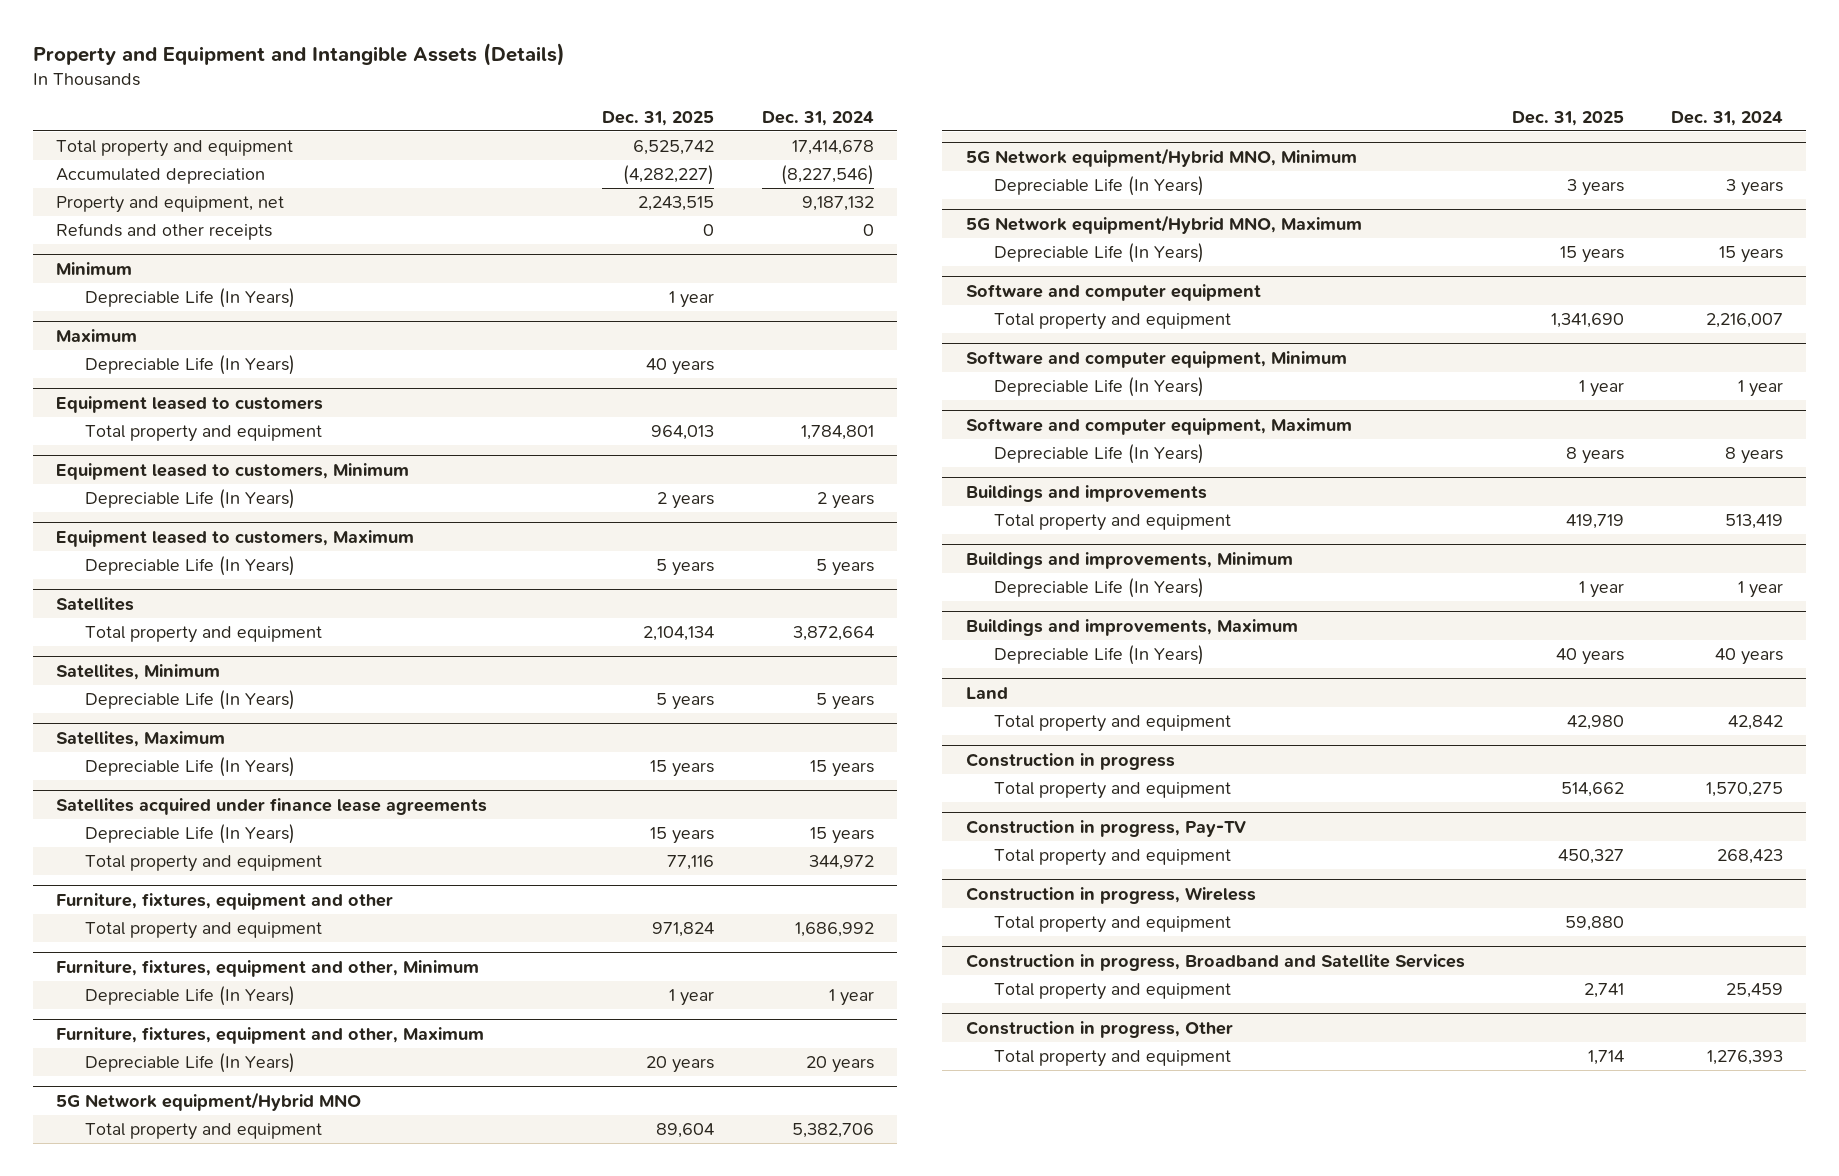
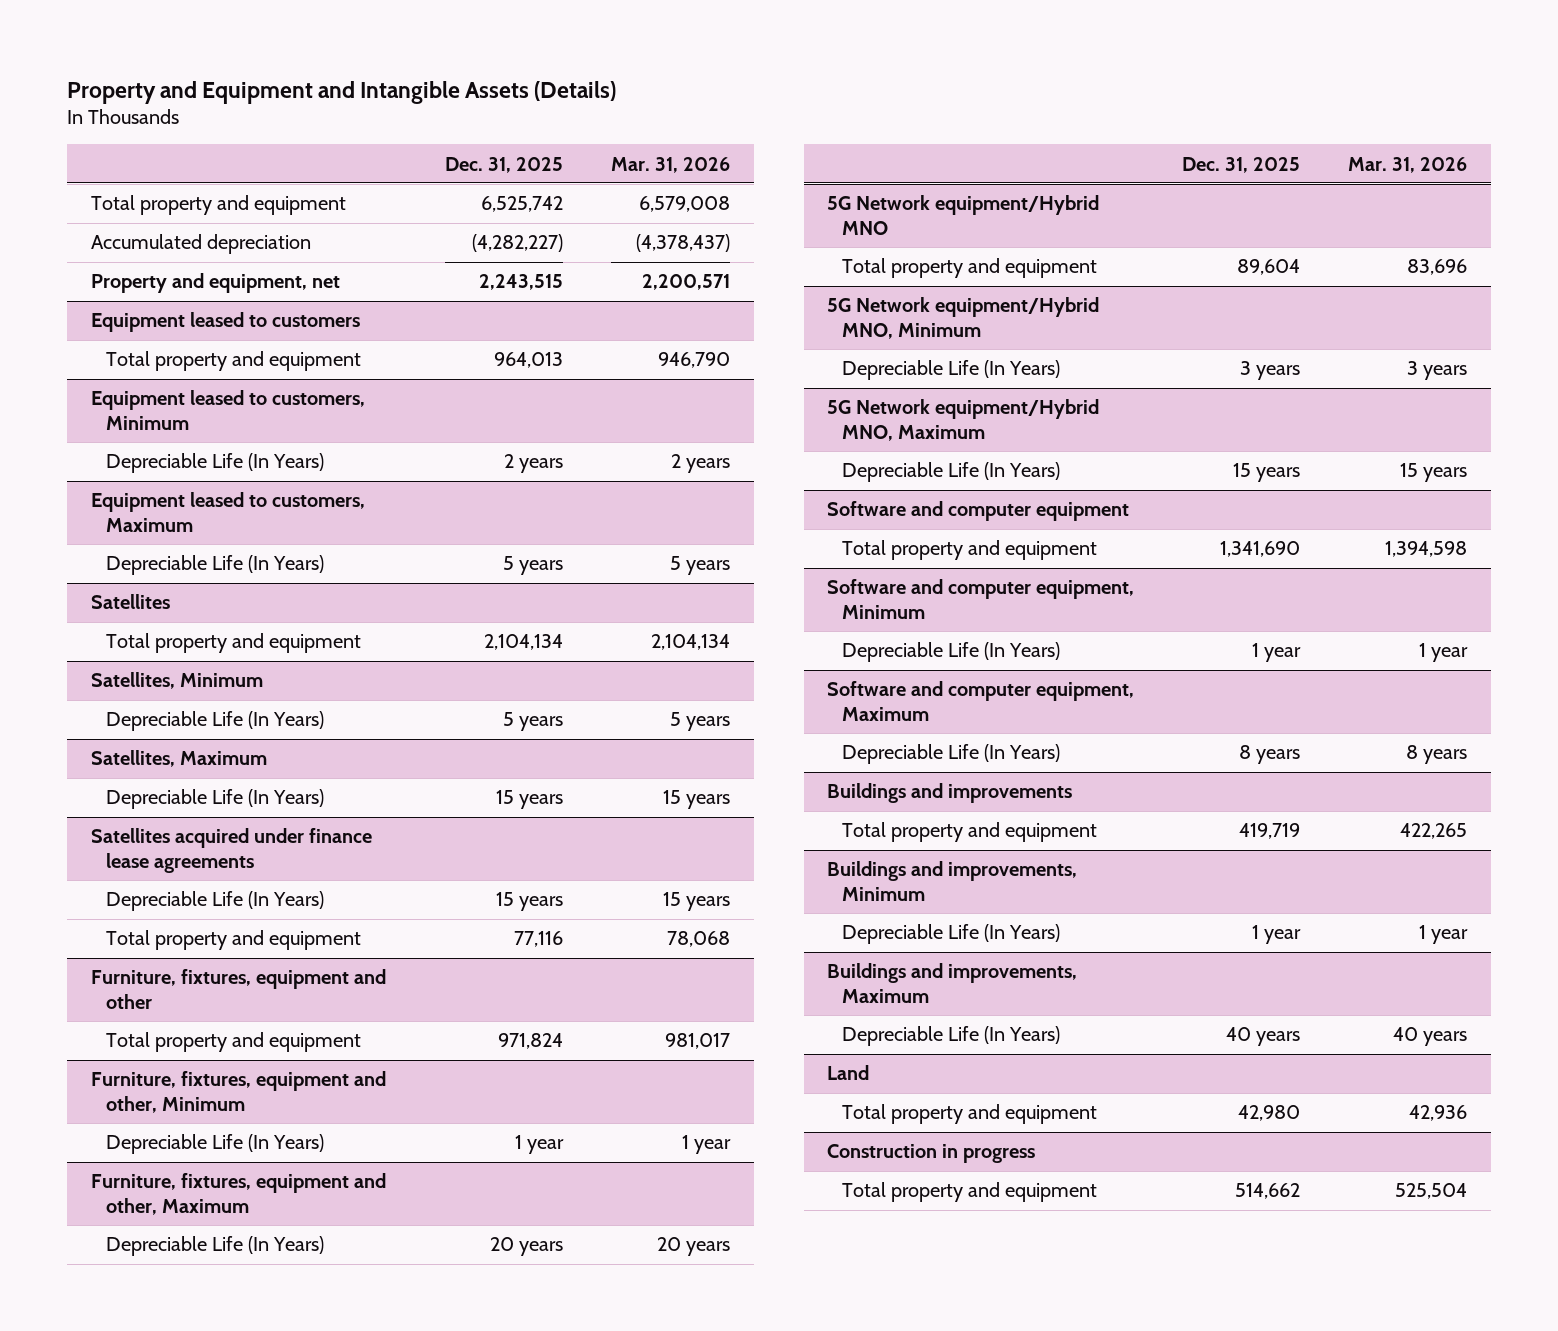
[761,111,874,127] Dec. 31, 2024 -> none
none -> [611,156,731,173] Mar. 31, 2026
[56,222,273,240] Refunds and other receipts -> none
[56,261,133,275] Minimum -> none
[84,287,295,308] Depreciable Life (In Years) -> none
[56,328,138,342] Maximum -> none
[84,354,295,375] Depreciable Life (In Years) -> none
[965,819,1246,837] Construction in progress, Pay-TV -> none
[994,848,1232,866] Total property and equipment -> none
[965,886,1256,904] Construction in progress, Wireless -> none
[994,915,1232,933] Total property and equipment -> none
[965,953,1465,971] Construction in progress, Broadband and Satellite Services -> none
[994,982,1232,1000] Total property and equipment -> none
[965,1020,1233,1038] Construction in progress, Other -> none
[994,1049,1232,1067] Total property and equipment -> none

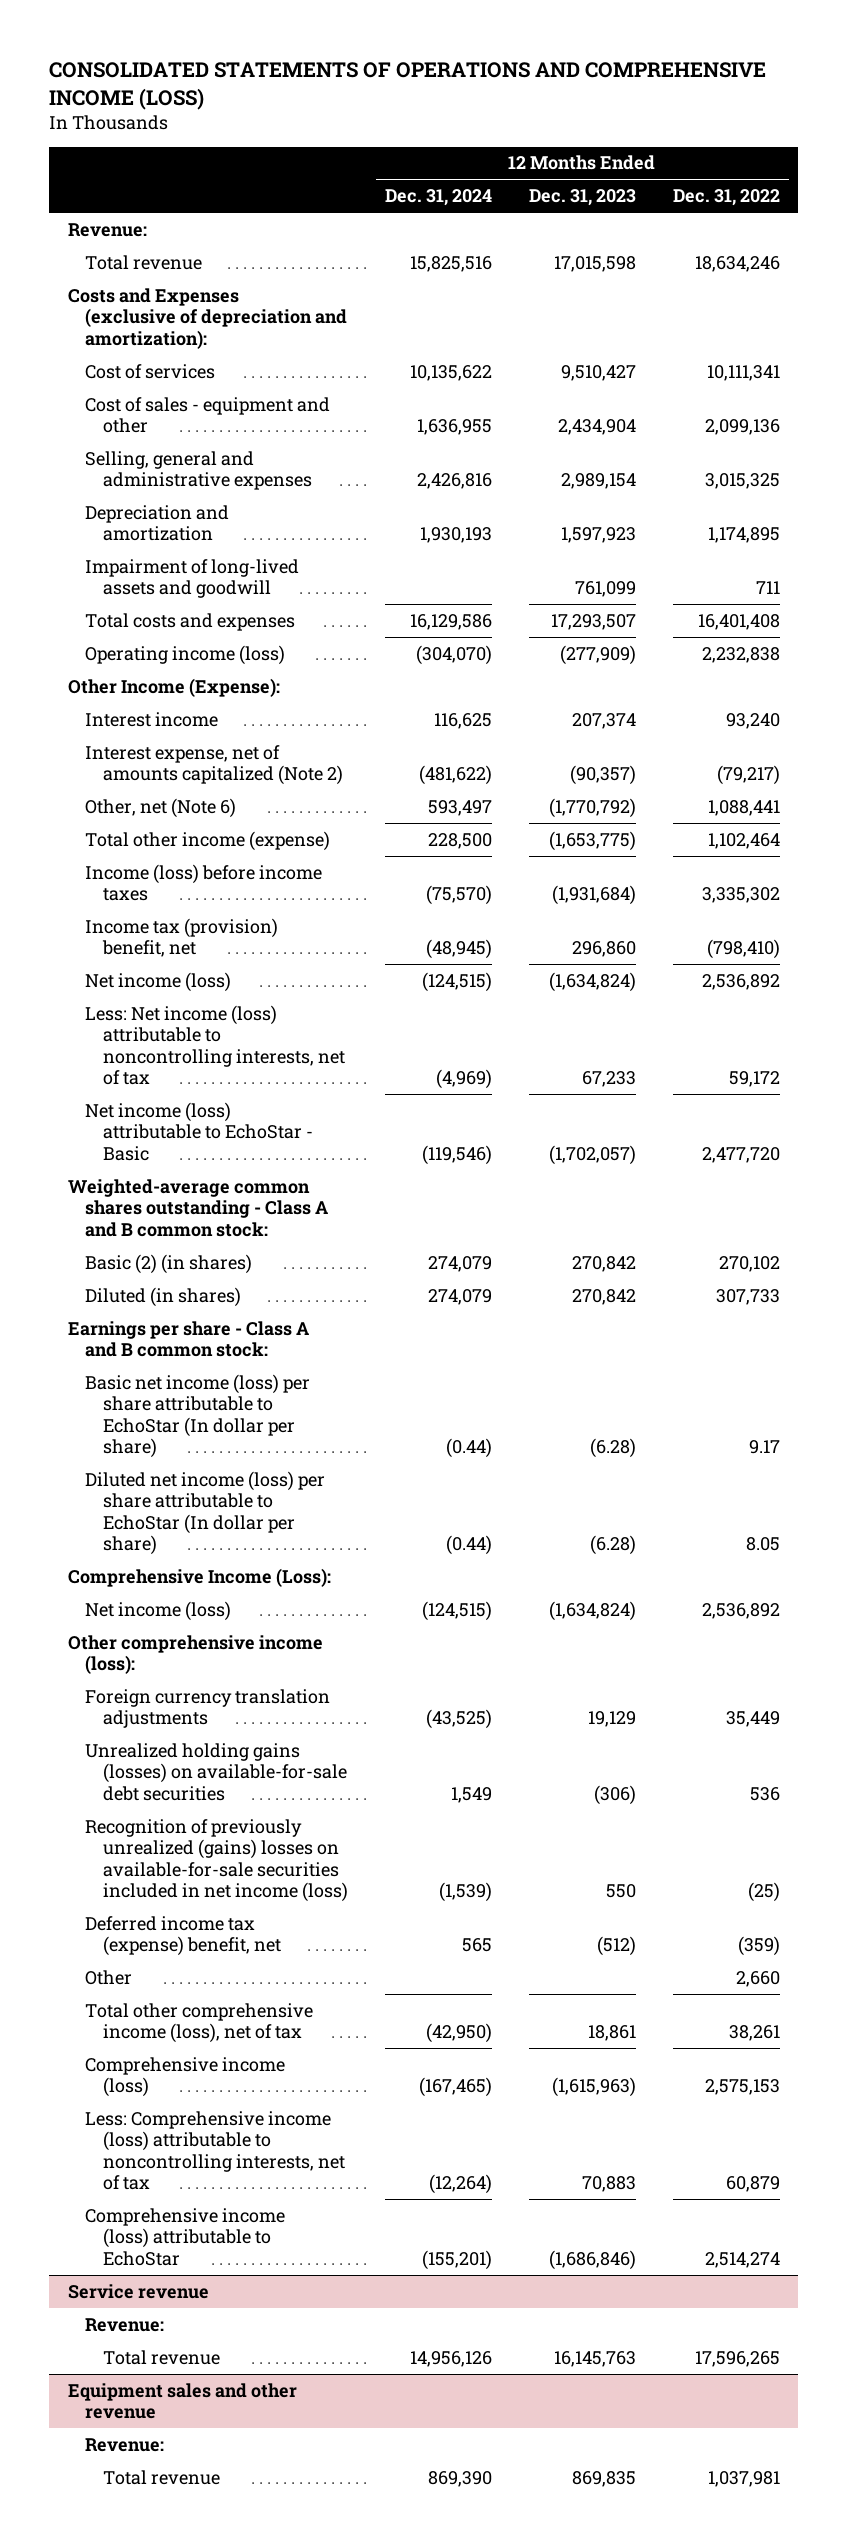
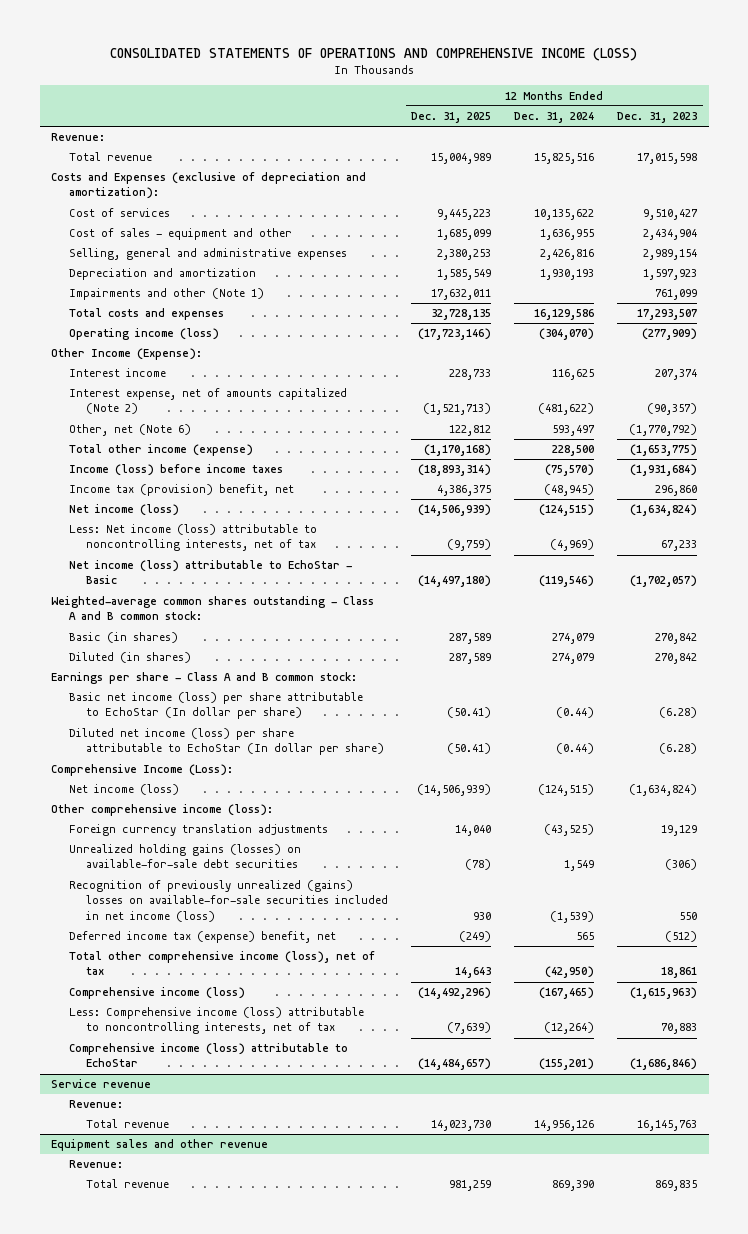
[672,189,780,207] Dec. 31, 2022 -> none
none -> [411,112,492,124] Dec. 31, 2025
[85,558,300,599] Impairment of long-lived assets and goodwill -> [68,288,264,301] Impairments and other (Note 1)
[85,1253,253,1274] Basic (2) (in shares) -> [68,632,178,644] Basic (in shares)
[85,1969,133,1985] Other -> none

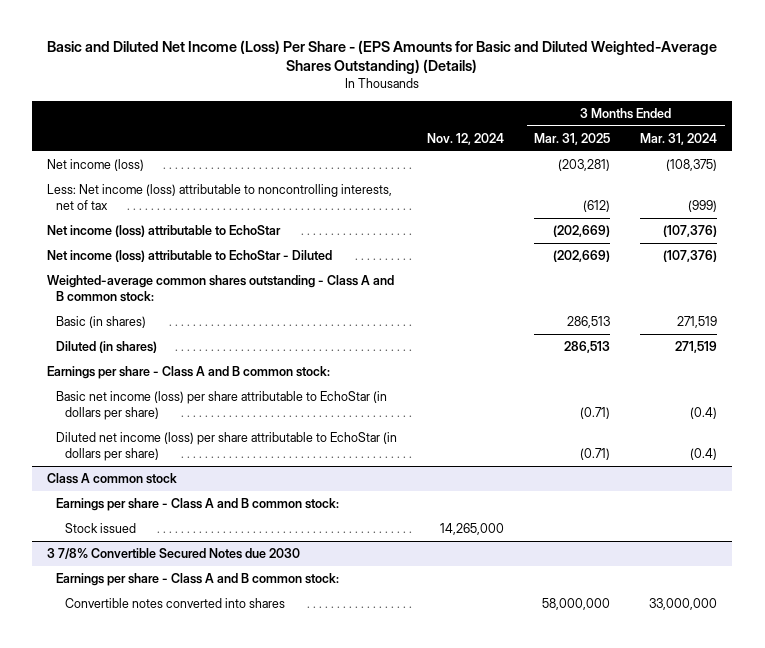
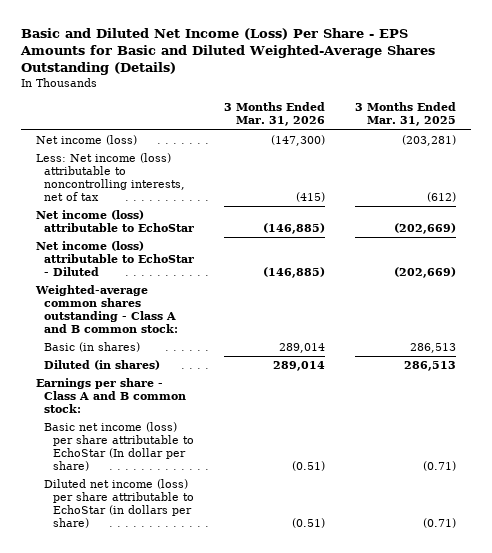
[47,39,718,75] Basic and Diluted Net Income (Loss) Per Share - (EPS Amounts for Basic and Diluted Weighted-Average Shares Outstanding) (Details) -> [19,27,435,76] Basic and Diluted Net Income (Loss) Per Share - EPS Amounts for Basic and Diluted Weighted-Average Shares Outstanding (Details)
[427,133,505,146] Nov. 12, 2024 -> none
[640,133,718,146] Mar. 31, 2024 -> none
none -> [224,102,326,127] 3 Months Ended Mar. 31, 2026
[56,391,388,421] Basic net income (loss) per share attributable to EchoStar (in dollars per share) -> [44,422,194,472] Basic net income (loss) per share attributable to EchoStar (In dollar per share)
[47,473,178,485] Class A common stock -> none
[56,498,340,512] Earnings per share - Class A and B common stock: -> none
[65,523,137,534] Stock issued -> none
[47,548,301,560] 3 7/8% Convertible Secured Notes due 2030 -> none
[56,573,340,587] Earnings per share - Class A and B common stock: -> none
[65,598,286,609] Convertible notes converted into shares -> none

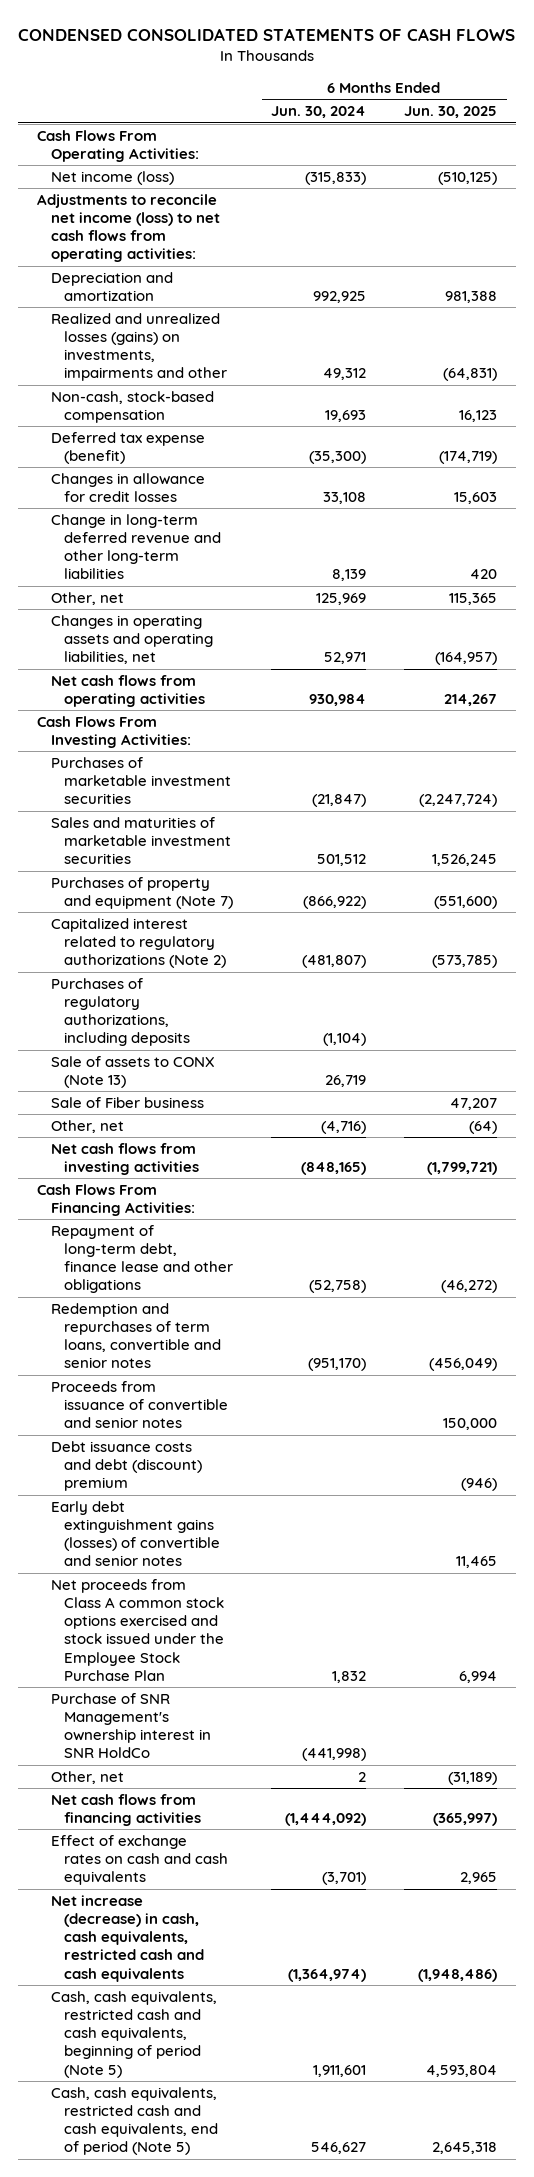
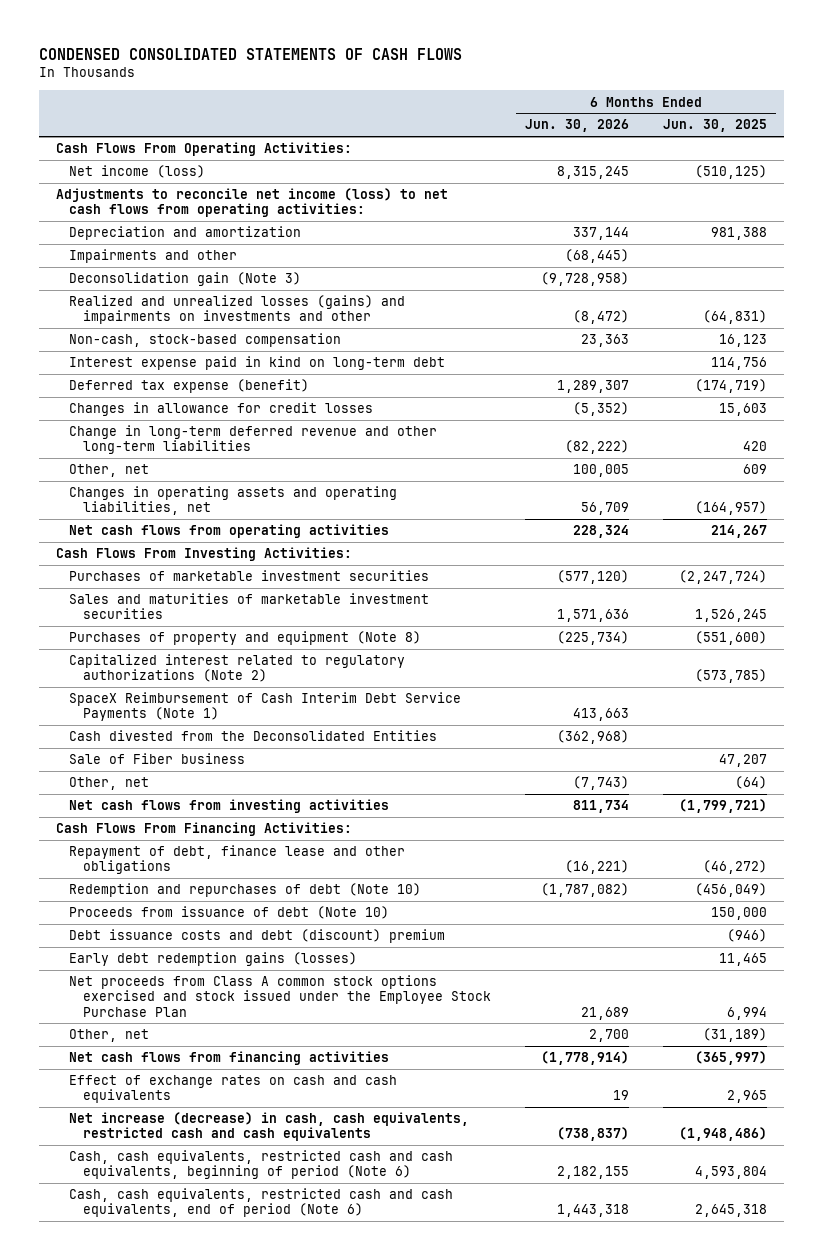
[271,106,367,119] Jun. 30, 2024 -> none
none -> [524,119,629,133] Jun. 30, 2026
none -> [69,249,238,264] Impairments and other
none -> [69,272,302,287] Deconsolidation gain (Note 3)
[50,312,228,382] Realized and unrealized losses (gains) on investments, impairments and other -> [69,295,406,325] Realized and unrealized losses (gains) and impairments on investments and other
none -> [69,356,446,371] Interest expense paid in kind on long-term debt
[449,592,498,605] 115,365 -> [743,464,768,475] 609
[50,876,234,910] Purchases of property and equipment (Note 7) -> [69,631,422,646] Purchases of property and equipment (Note 8)
[50,977,191,1047] Purchases of regulatory authorizations, including deposits -> none
[50,1055,215,1089] Sale of assets to CONX (Note 13) -> none
none -> [69,692,462,722] SpaceX Reimbursement of Cash Interim Debt Service Payments (Note 1)
none -> [69,730,438,742] Cash divested from the Deconsolidated Entities
[50,1224,234,1294] Repayment of long-term debt, finance lease and other obligations -> [69,845,406,875] Repayment of debt, finance lease and other obligations
[50,1302,222,1369] Redemption and repurchases of term loans, convertible and senior notes -> [69,883,422,898] Redemption and repurchases of debt (Note 10)
[50,1380,229,1429] Proceeds from issuance of convertible and senior notes -> [69,906,390,920] Proceeds from issuance of debt (Note 10)
[50,1500,221,1567] Early debt extinguishment gains (losses) of convertible and senior notes -> [69,952,358,967] Early debt redemption gains (losses)
[50,1692,212,1759] Purchase of SNR Management's ownership interest in SNR HoldCo -> none
[50,1990,217,2078] Cash, cash equivalents, restricted cash and cash equivalents, beginning of period (Note 5) -> [69,1150,454,1180] Cash, cash equivalents, restricted cash and cash equivalents, beginning of period (Note 6)
[50,2086,219,2156] Cash, cash equivalents, restricted cash and cash equivalents, end of period (Note 5) -> [69,1188,454,1218] Cash, cash equivalents, restricted cash and cash equivalents, end of period (Note 6)

